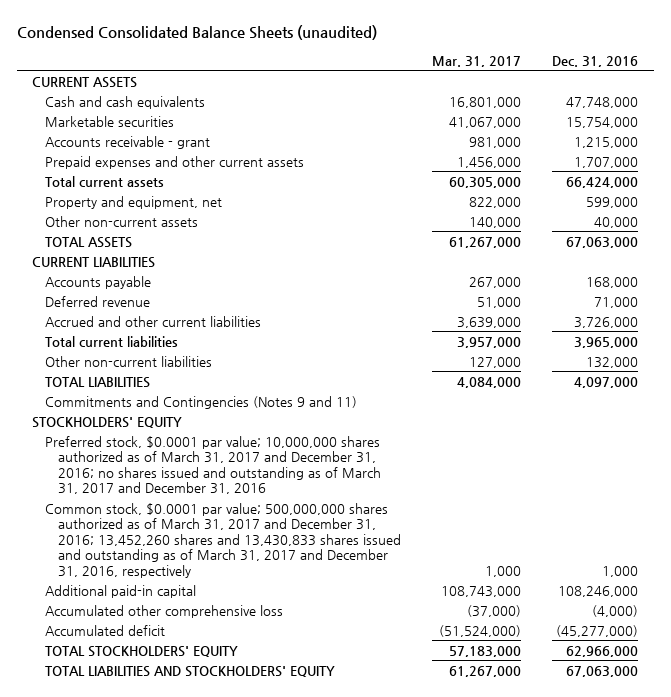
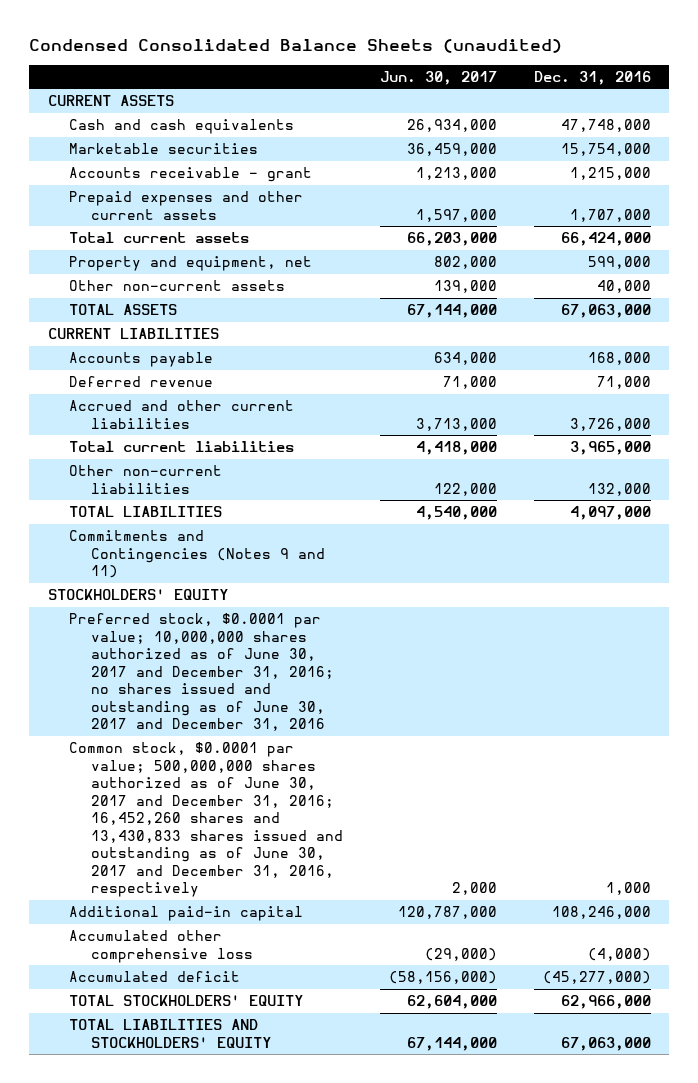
[432,55,522,67] Mar. 31, 2017 -> none
none -> [379,70,497,85] Jun. 30, 2017
[45,435,381,495] Preferred stock, $0.0001 par value; 10,000,000 shares authorized as of March 31, 2017 and December 31, 2016; no shares issued and outstanding as of March 31, 2017 and December 31, 2016 -> [69,613,334,732] Preferred stock, $0.0001 par value; 10,000,000 shares authorized as of June 30, 2017 and December 31, 2016; no shares issued and outstanding as of June 30, 2017 and December 31, 2016
[45,502,401,578] Common stock, $0.0001 par value; 500,000,000 shares authorized as of March 31, 2017 and December 31, 2016; 13,452,260 shares and 13,430,833 shares issued and outstanding as of March 31, 2017 and December 31, 2016, respectively -> [69,742,343,898] Common stock, $0.0001 par value; 500,000,000 shares authorized as of June 30, 2017 and December 31, 2016; 16,452,260 shares and 13,430,833 shares issued and outstanding as of June 30, 2017 and December 31, 2016, respectively

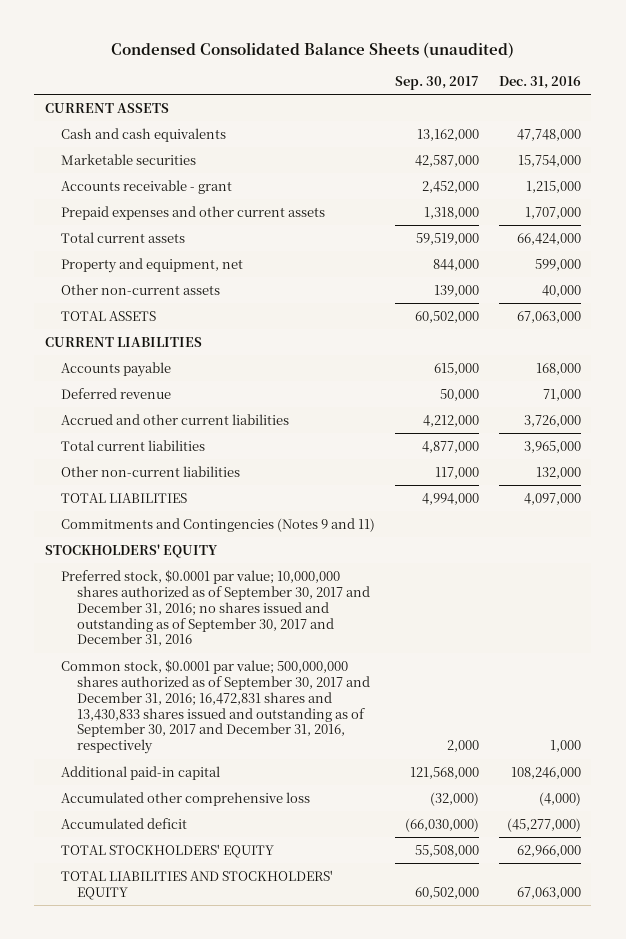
[379,70,497,85] Jun. 30, 2017 -> none
none -> [394,75,479,90] Sep. 30, 2017
[69,613,334,732] Preferred stock, $0.0001 par value; 10,000,000 shares authorized as of June 30, 2017 and December 31, 2016; no shares issued and outstanding as of June 30, 2017 and December 31, 2016 -> [60,569,370,647] Preferred stock, $0.0001 par value; 10,000,000 shares authorized as of September 30, 2017 and December 31, 2016; no shares issued and outstanding as of September 30, 2017 and December 31, 2016
[69,742,343,898] Common stock, $0.0001 par value; 500,000,000 shares authorized as of June 30, 2017 and December 31, 2016; 16,452,260 shares and 13,430,833 shares issued and outstanding as of June 30, 2017 and December 31, 2016, respectively -> [60,659,370,755] Common stock, $0.0001 par value; 500,000,000 shares authorized as of September 30, 2017 and December 31, 2016; 16,472,831 shares and 13,430,833 shares issued and outstanding as of September 30, 2017 and December 31, 2016, respectively

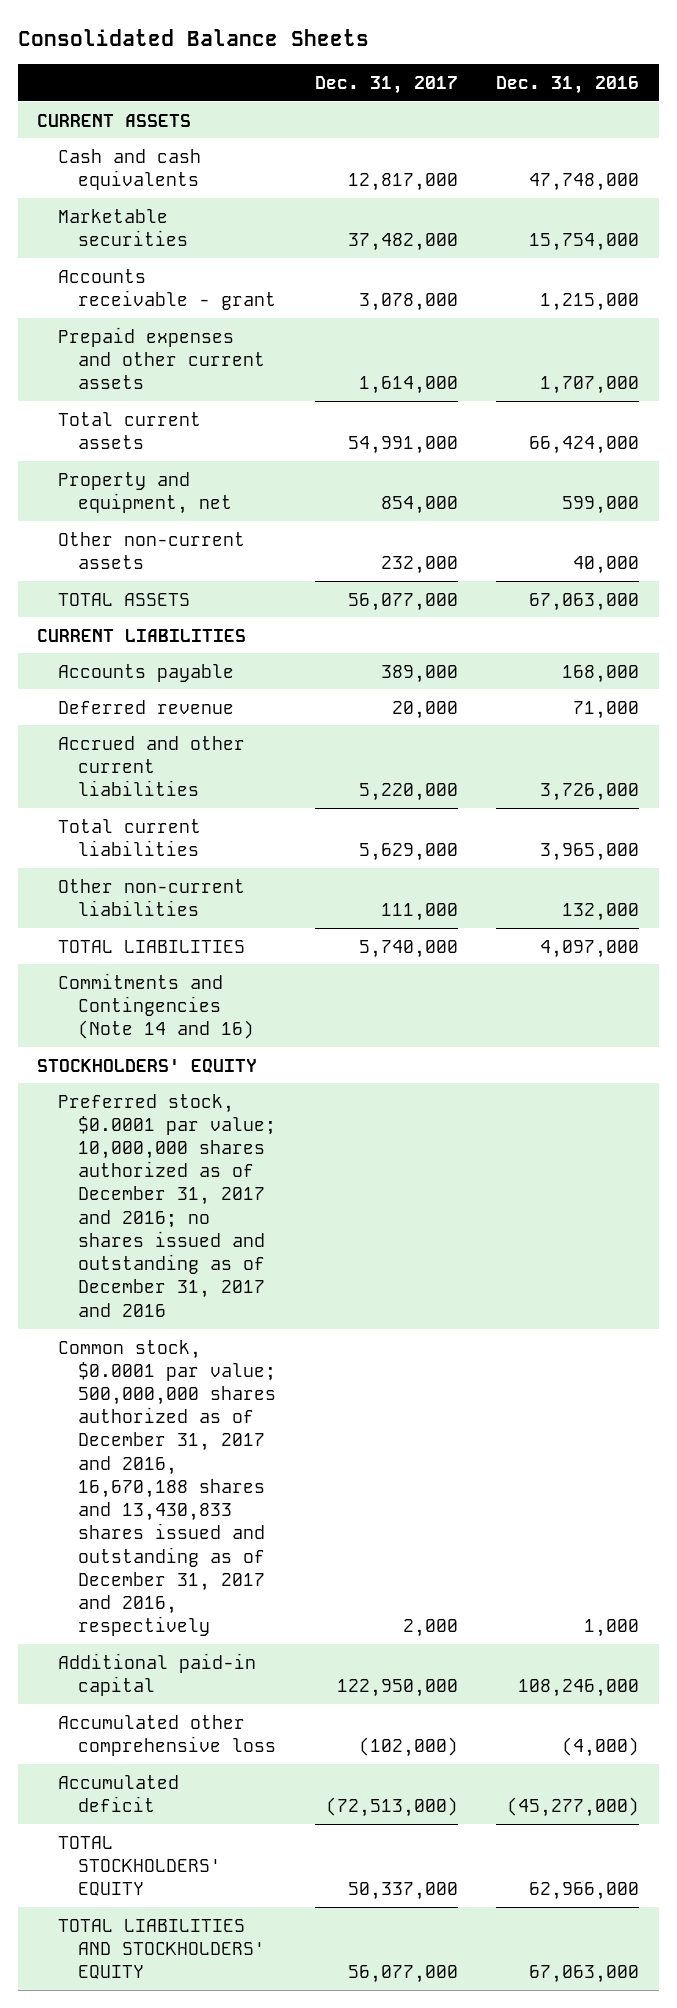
[110,41,514,58] Condensed Consolidated Balance Sheets (unaudited) -> [18,29,370,47] Consolidated Balance Sheets
[394,75,479,90] Sep. 30, 2017 -> none
none -> [314,75,458,94] Dec. 31, 2017
[60,517,375,532] Commitments and Contingencies (Notes 9 and 11) -> [57,972,255,1039] Commitments and Contingencies (Note 14 and 16)
[60,569,370,647] Preferred stock, $0.0001 par value; 10,000,000 shares authorized as of September 30, 2017 and December 31, 2016; no shares issued and outstanding as of September 30, 2017 and December 31, 2016 -> [57,1093,277,1317] Preferred stock, $0.0001 par value; 10,000,000 shares authorized as of December 31, 2017 and 2016; no shares issued and outstanding as of December 31, 2017 and 2016
[60,659,370,755] Common stock, $0.0001 par value; 500,000,000 shares authorized as of September 30, 2017 and December 31, 2016; 16,472,831 shares and 13,430,833 shares issued and outstanding as of September 30, 2017 and December 31, 2016, respectively -> [57,1339,277,1637] Common stock, $0.0001 par value; 500,000,000 shares authorized as of December 31, 2017 and 2016, 16,670,188 shares and 13,430,833 shares issued and outstanding as of December 31, 2017 and 2016, respectively

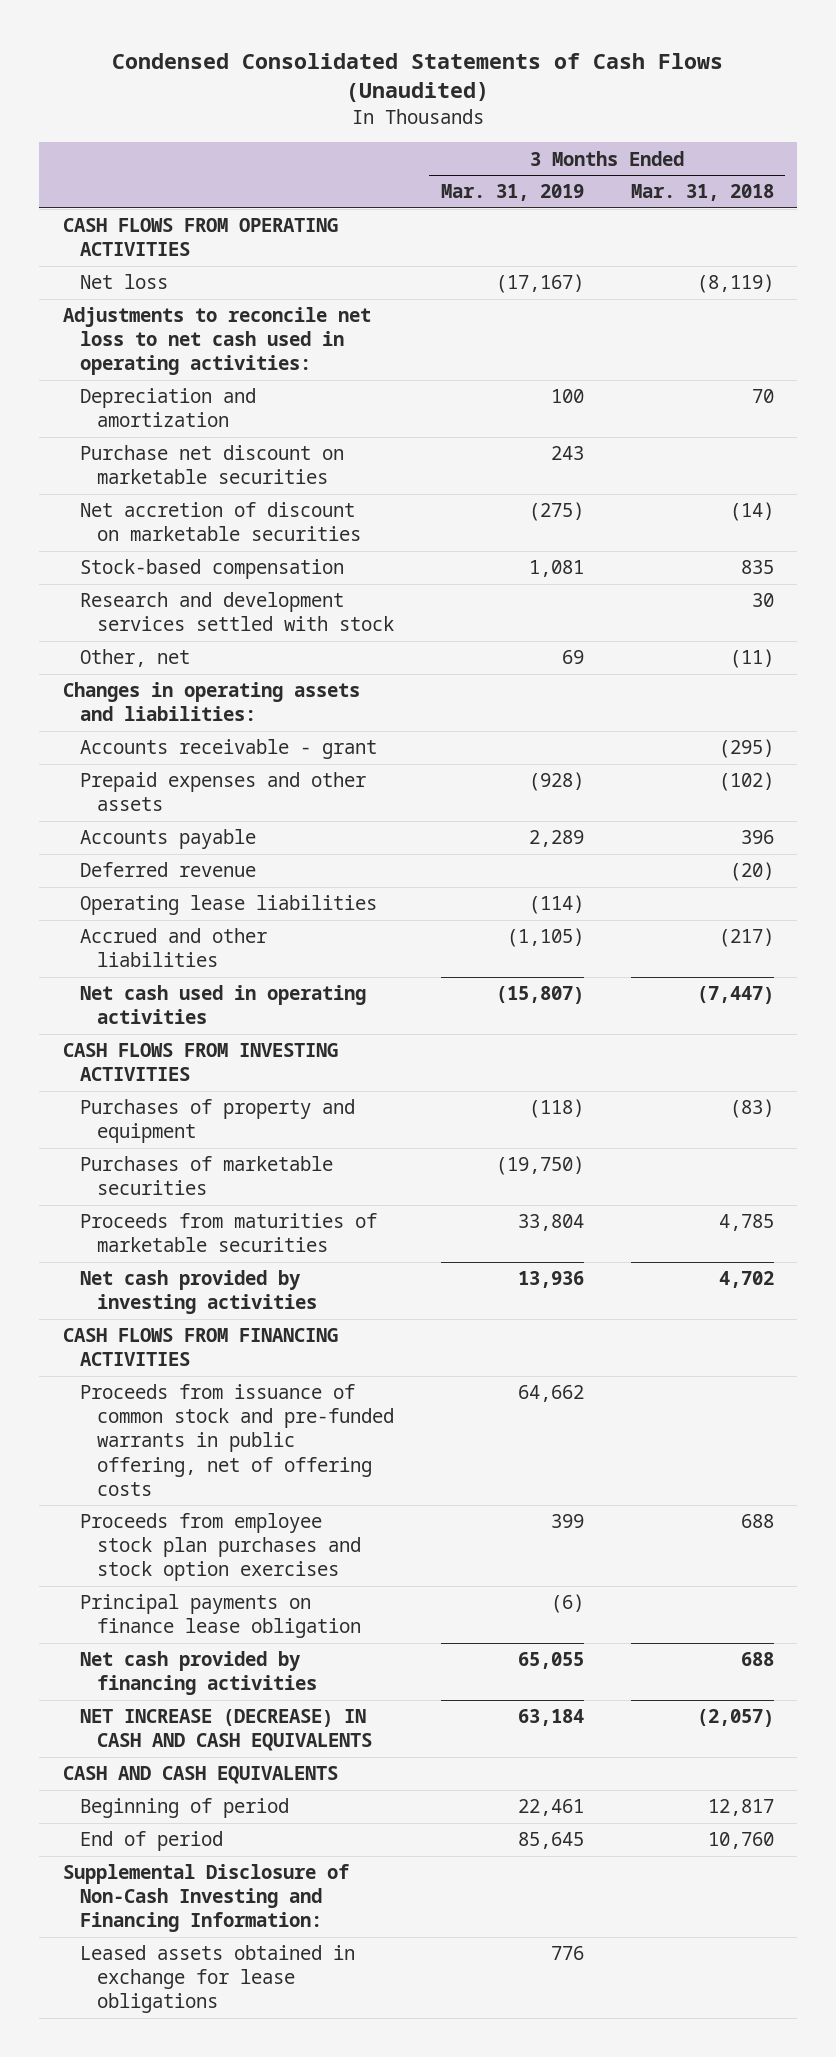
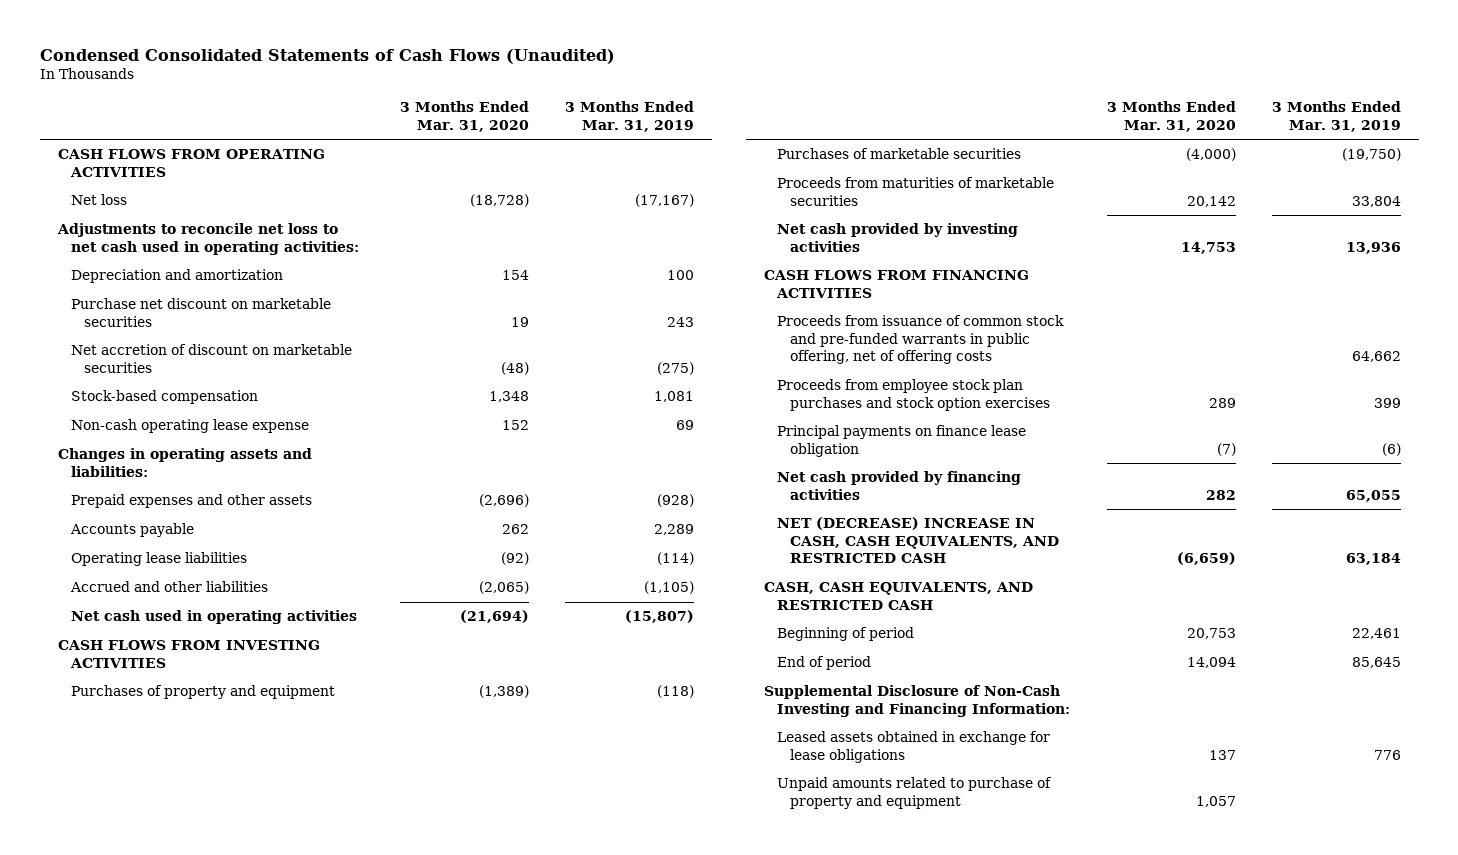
[630,184,774,202] Mar. 31, 2018 -> none
none -> [399,101,529,132] 3 Months Ended Mar. 31, 2020
[79,592,395,632] Research and development services settled with stock -> none
[79,649,190,668] Other, net -> none
none -> [70,419,309,434] Non-cash operating lease expense
[79,739,377,760] Accounts receivable - grant -> none
[79,862,256,878] Deferred revenue -> none
[79,1709,373,1752] NET INCREASE (DECREASE) IN CASH AND CASH EQUIVALENTS -> [777,517,1060,564] NET (DECREASE) INCREASE IN CASH, CASH EQUIVALENTS, AND RESTRICTED CASH
[62,1766,338,1785] CASH AND CASH EQUIVALENTS -> [764,582,1034,610] CASH, CASH EQUIVALENTS, AND RESTRICTED CASH
none -> [777,777,1053,809] Unpaid amounts related to purchase of property and equipment

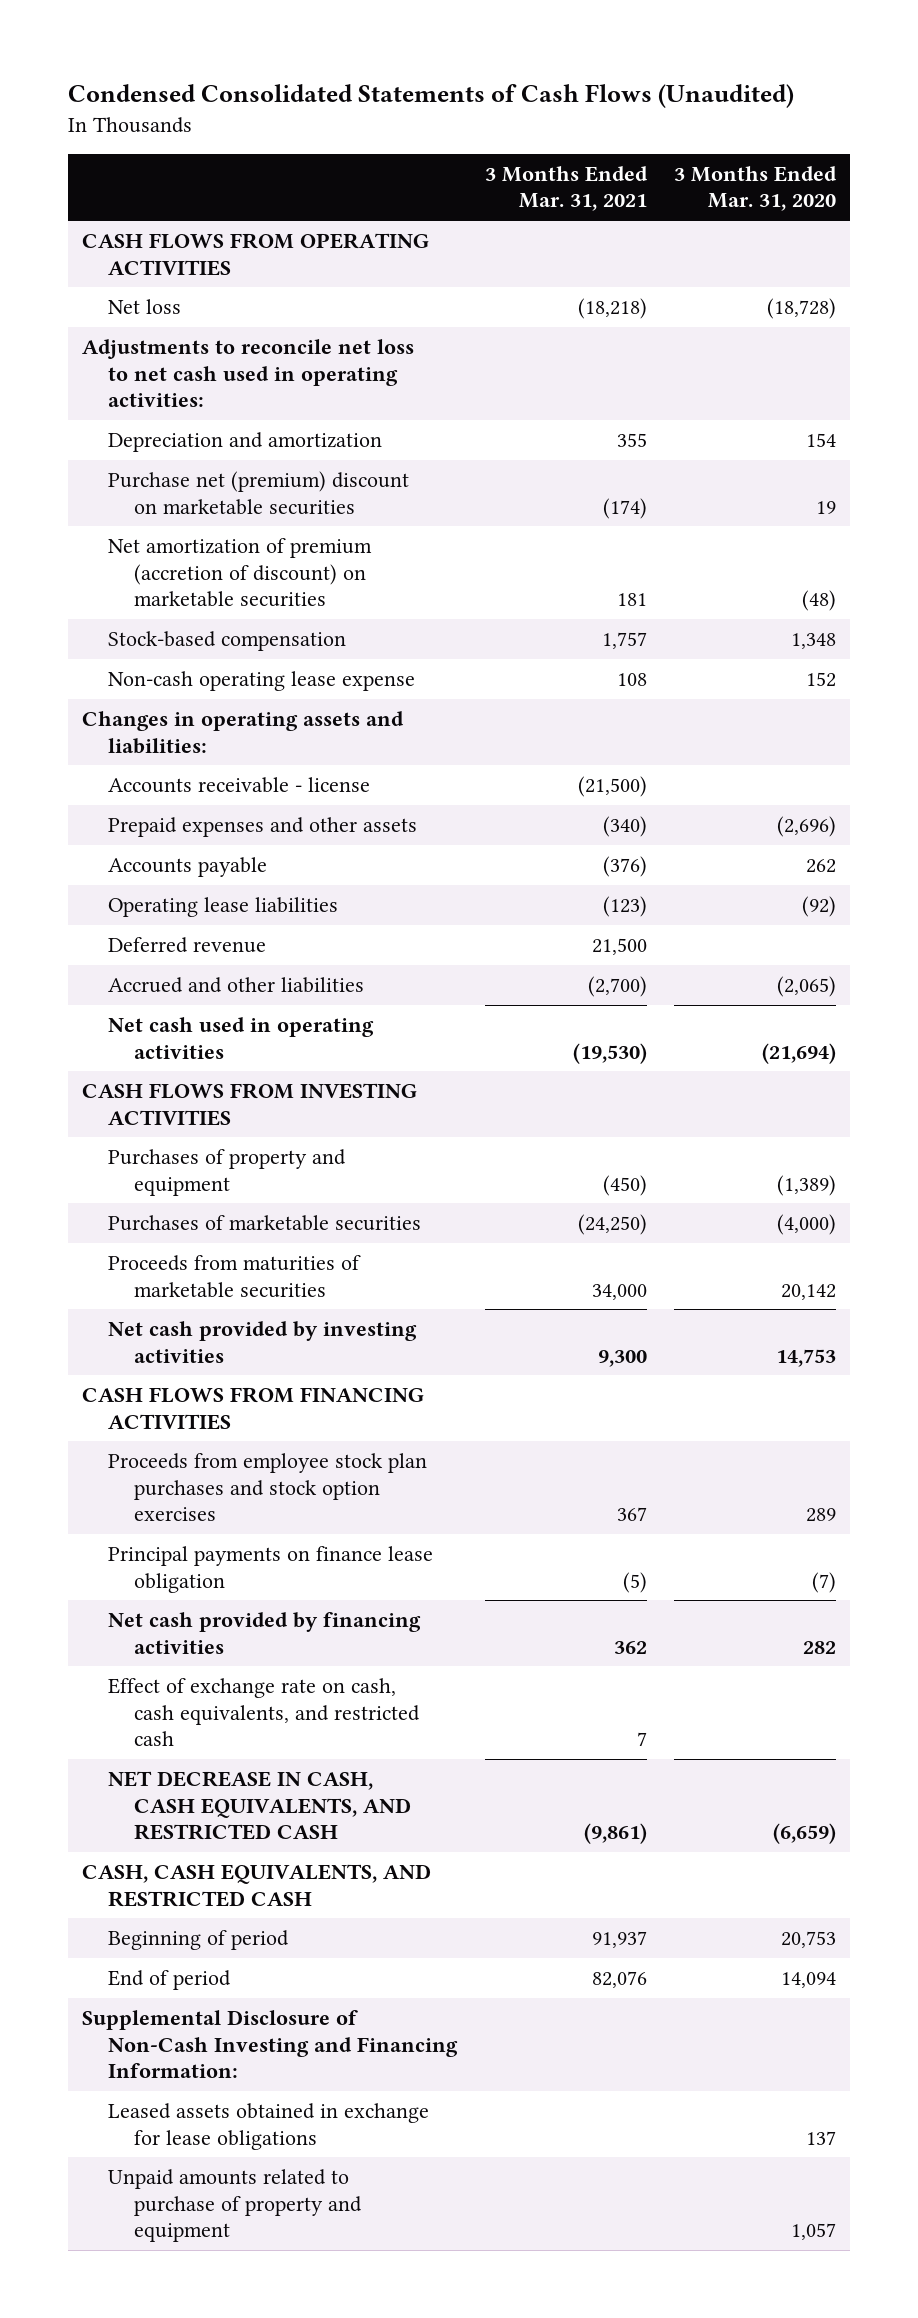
[564,101,694,132] 3 Months Ended Mar. 31, 2019 -> none
none -> [484,166,648,212] 3 Months Ended Mar. 31, 2021
[70,298,331,327] Purchase net discount on marketable securities -> [107,471,409,515] Purchase net (premium) discount on marketable securities
[70,344,352,373] Net accretion of discount on marketable securities -> [107,538,372,608] Net amortization of premium (accretion of discount) on marketable securities
none -> [107,777,370,794] Accounts receivable - license
none -> [107,937,266,954] Deferred revenue
[777,315,1065,365] Proceeds from issuance of common stock and pre-funded warrants in public offering, net of offering costs -> none
none -> [107,1678,420,1747] Effect of exchange rate on cash, cash equivalents, and restricted cash
[777,517,1060,564] NET (DECREASE) INCREASE IN CASH, CASH EQUIVALENTS, AND RESTRICTED CASH -> [107,1771,411,1841] NET DECREASE IN CASH, CASH EQUIVALENTS, AND RESTRICTED CASH

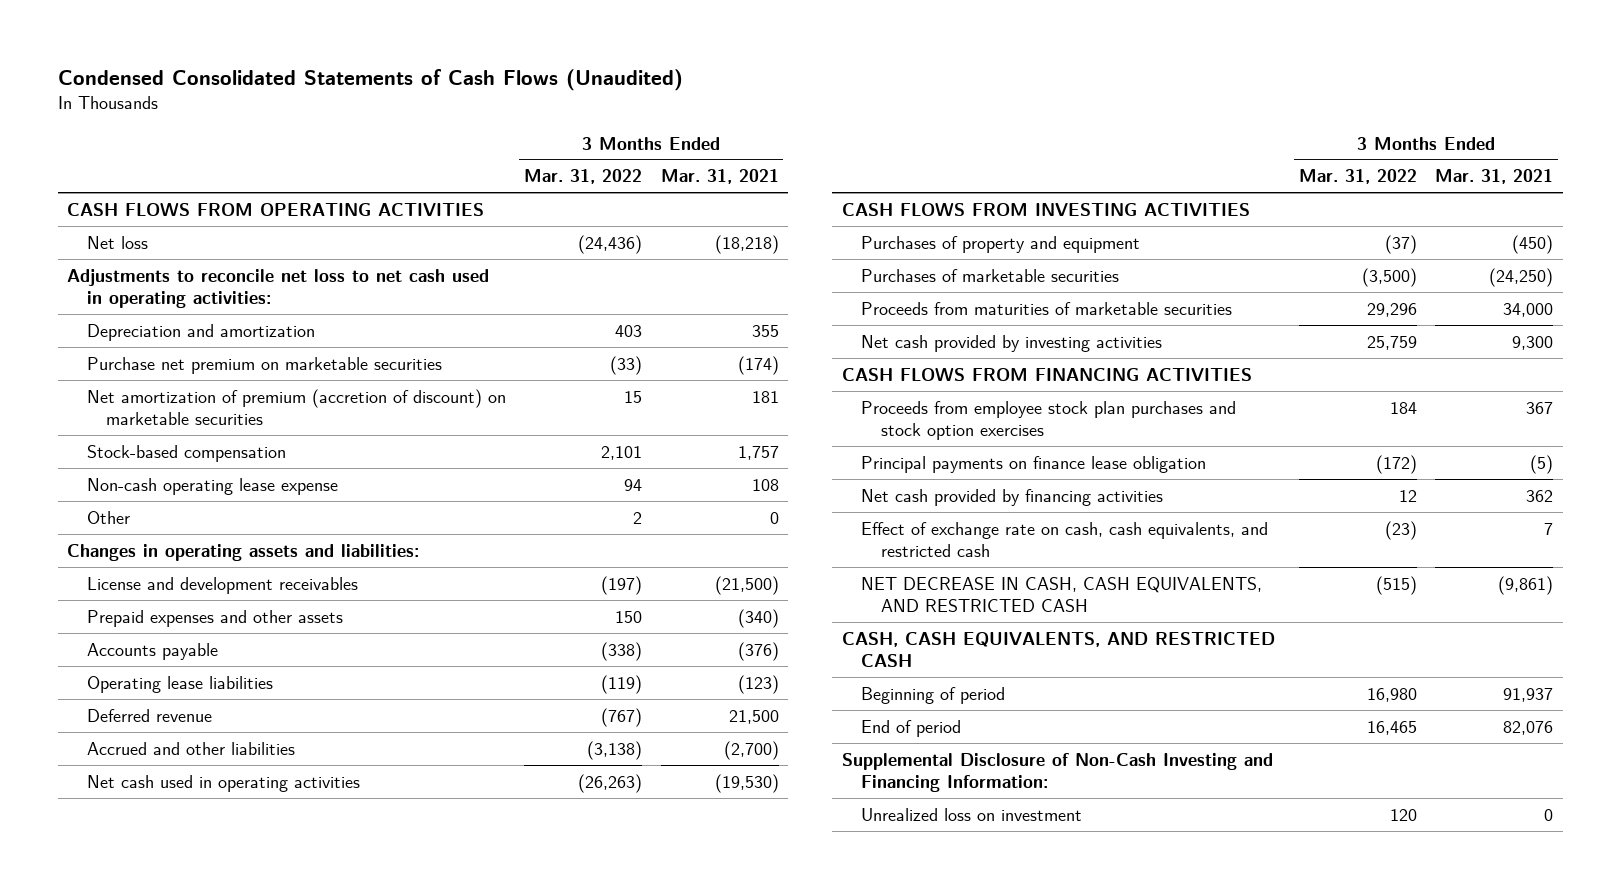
[674,166,838,212] 3 Months Ended Mar. 31, 2020 -> none
none -> [524,169,643,185] Mar. 31, 2022
[107,471,409,515] Purchase net (premium) discount on marketable securities -> [86,356,442,374] Purchase net premium on marketable securities
none -> [86,510,130,524] Other
[107,777,370,794] Accounts receivable - license -> [86,576,358,594] License and development receivables
[107,2103,429,2150] Leased assets obtained in exchange for lease obligations -> none
[107,2169,362,2243] Unpaid amounts related to purchase of property and equipment -> none
none -> [861,807,1083,821] Unrealized loss on investment

